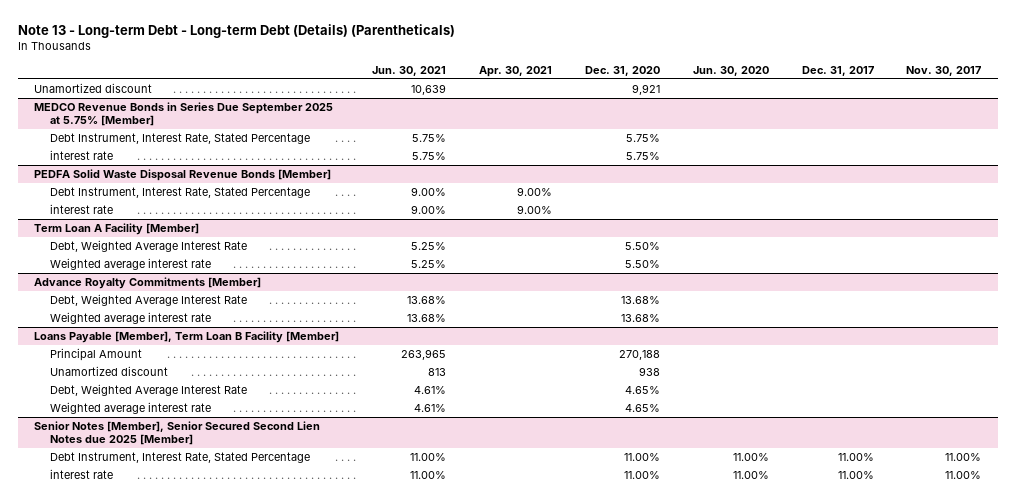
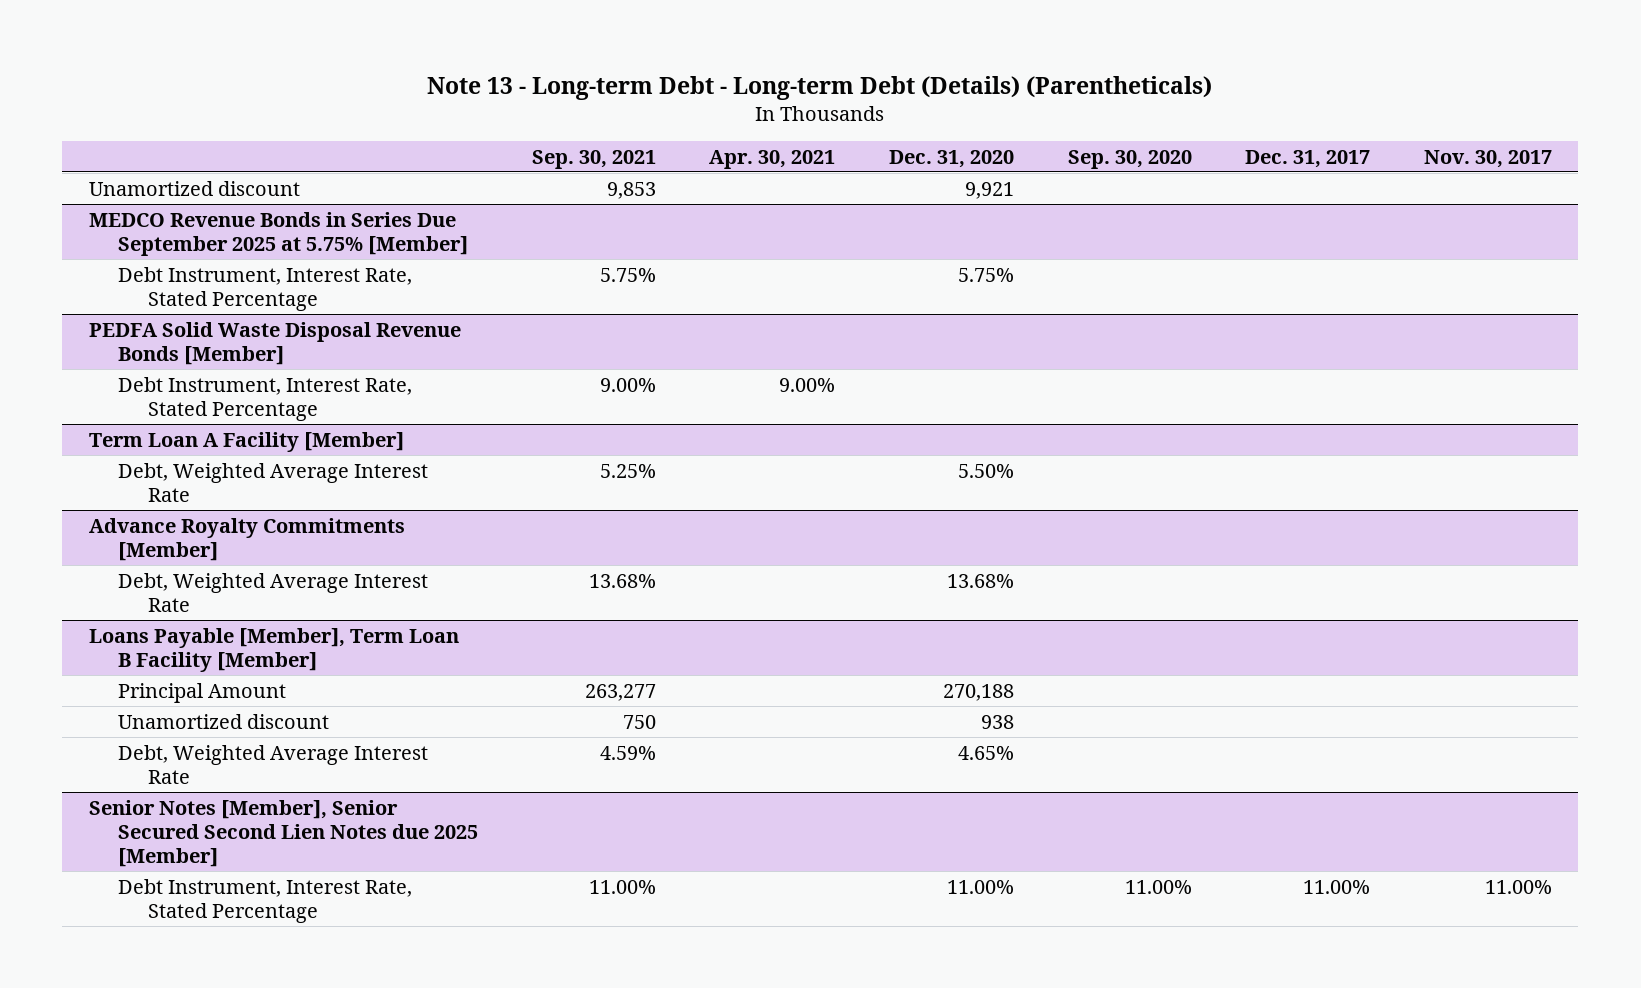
[372,66,447,77] Jun. 30, 2021 -> none
[692,66,769,77] Jun. 30, 2020 -> none
none -> [531,149,656,169] Sep. 30, 2021
none -> [1067,149,1192,169] Sep. 30, 2020
[49,149,113,160] interest rate -> none
[49,203,113,214] interest rate -> none
[49,257,211,270] Weighted average interest rate -> none
[49,311,211,324] Weighted average interest rate -> none
[49,401,211,414] Weighted average interest rate -> none
[49,468,113,479] interest rate -> none

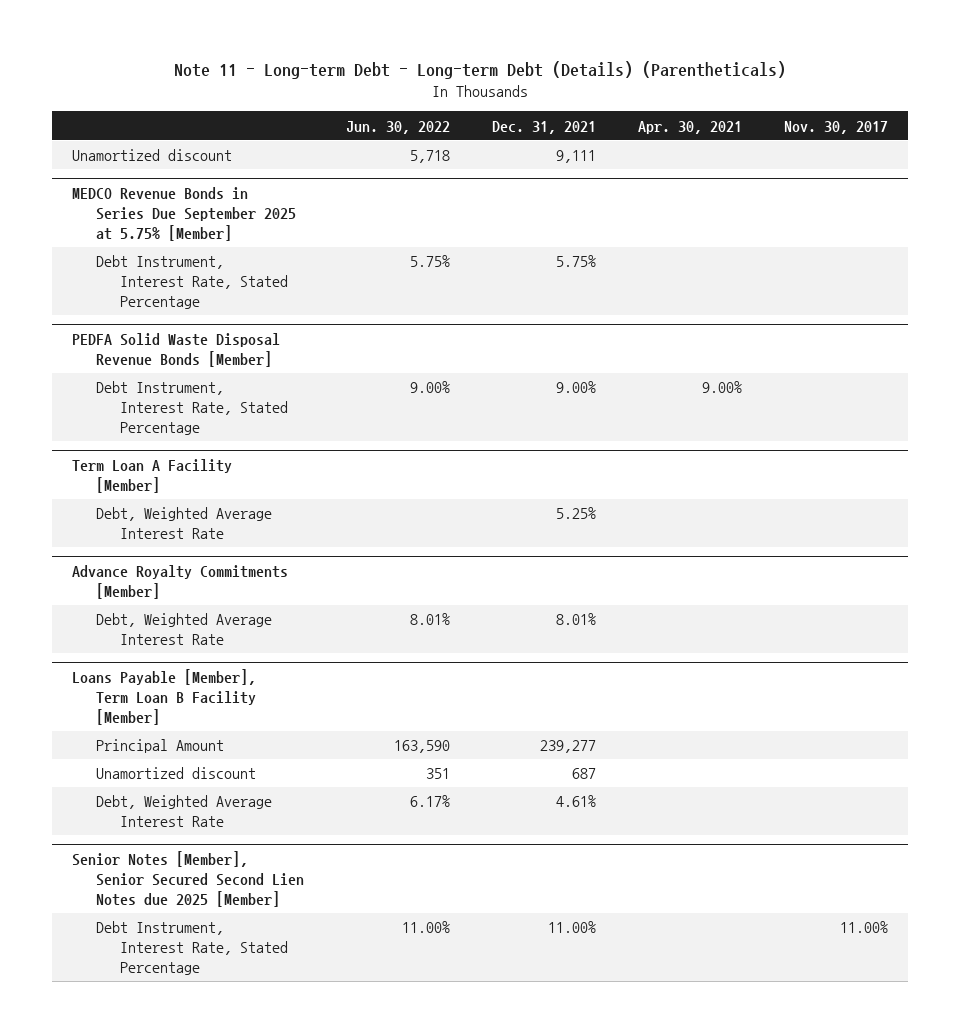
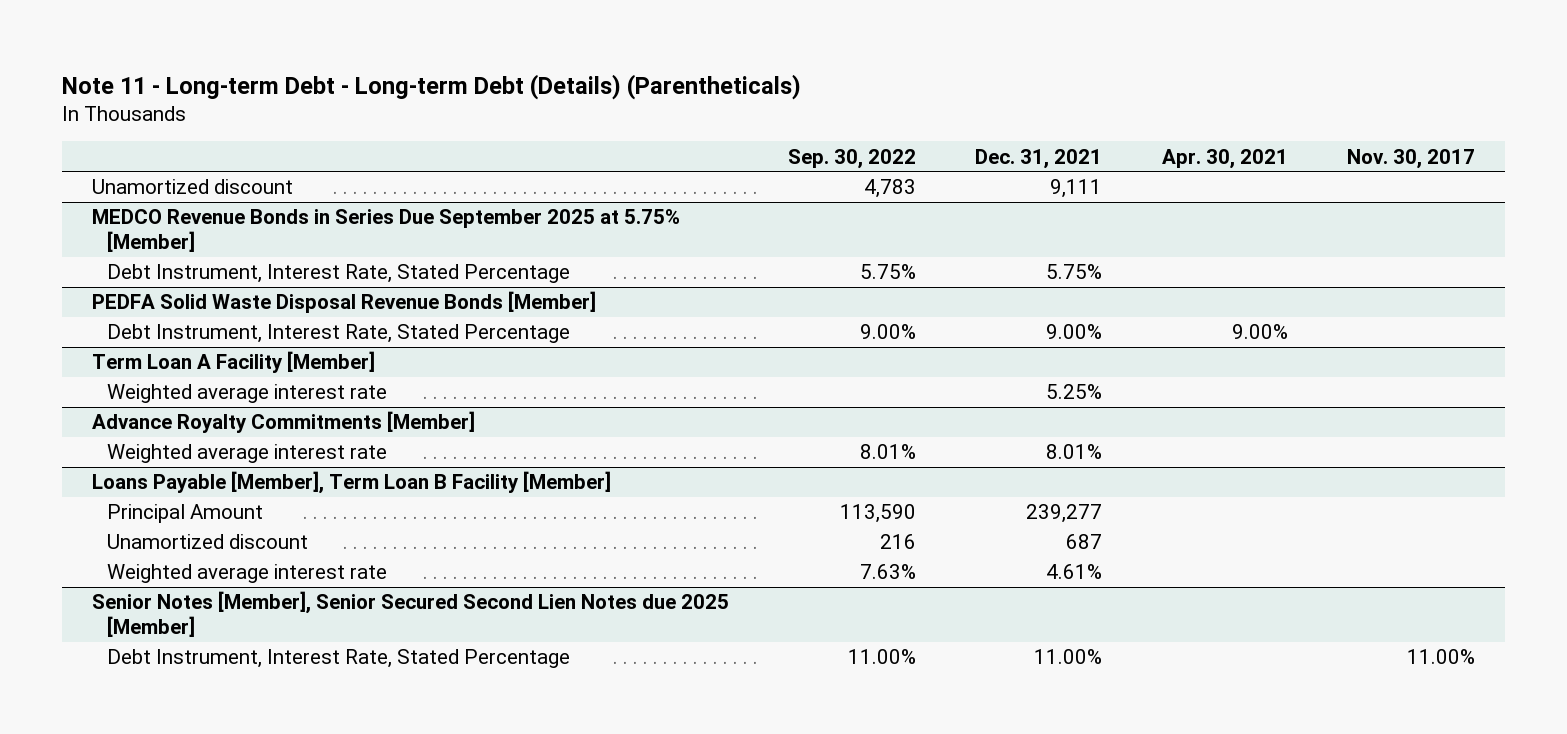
[346,120,451,134] Jun. 30, 2022 -> none
none -> [788,148,917,169] Sep. 30, 2022
[96,507,273,539] Debt, Weighted Average Interest Rate -> [106,384,387,404] Weighted average interest rate
[96,613,273,645] Debt, Weighted Average Interest Rate -> [106,444,387,464] Weighted average interest rate
[96,795,273,827] Debt, Weighted Average Interest Rate -> [106,564,387,584] Weighted average interest rate

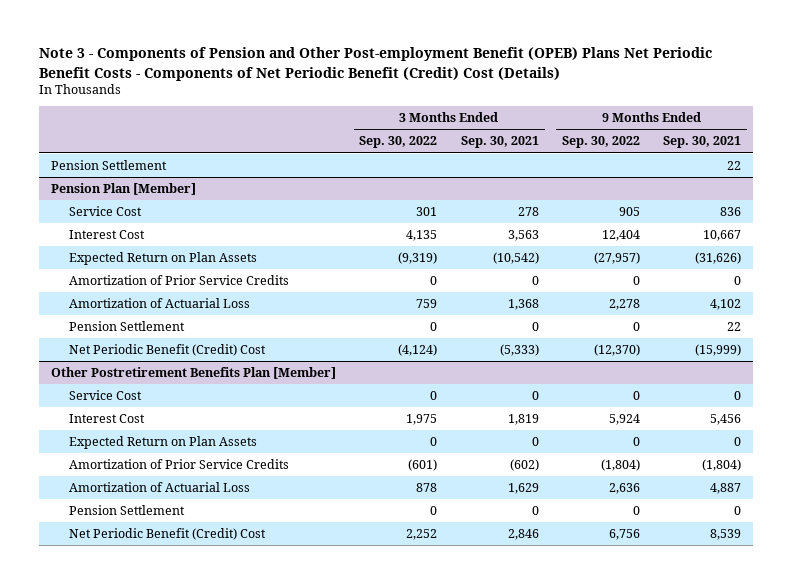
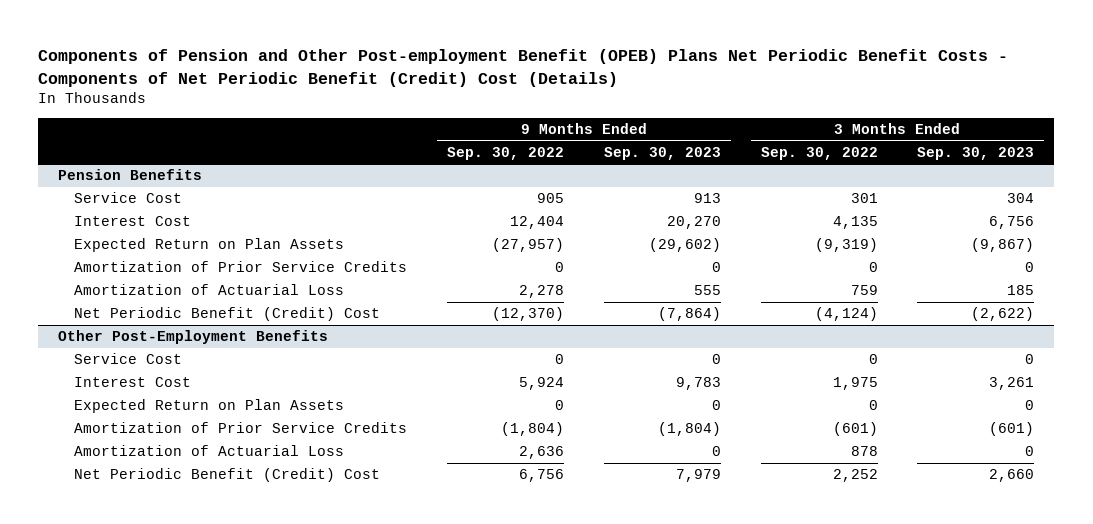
[39,47,713,81] Note 3 - Components of Pension and Other Post-employment Benefit (OPEB) Plans Net Periodic Benefit Costs - Components of Net Periodic Benefit (Credit) Cost (Details) -> [38,48,1009,87] Components of Pension and Other Post-employment Benefit (OPEB) Plans Net Periodic Benefit Costs - Components of Net Periodic Benefit (Credit) Cost (Details)
[460,136,539,149] Sep. 30, 2021 -> none
[663,136,742,149] Sep. 30, 2021 -> none
none -> [603,146,721,160] Sep. 30, 2023
none -> [917,146,1035,160] Sep. 30, 2023
[51,159,168,170] Pension Settlement -> none
[51,182,197,195] Pension Plan [Member] -> [58,169,203,181] Pension Benefits
[69,320,186,331] Pension Settlement -> none
[51,366,337,379] Other Postretirement Benefits Plan [Member] -> [58,330,329,345] Other Post-Employment Benefits
[69,504,186,515] Pension Settlement -> none

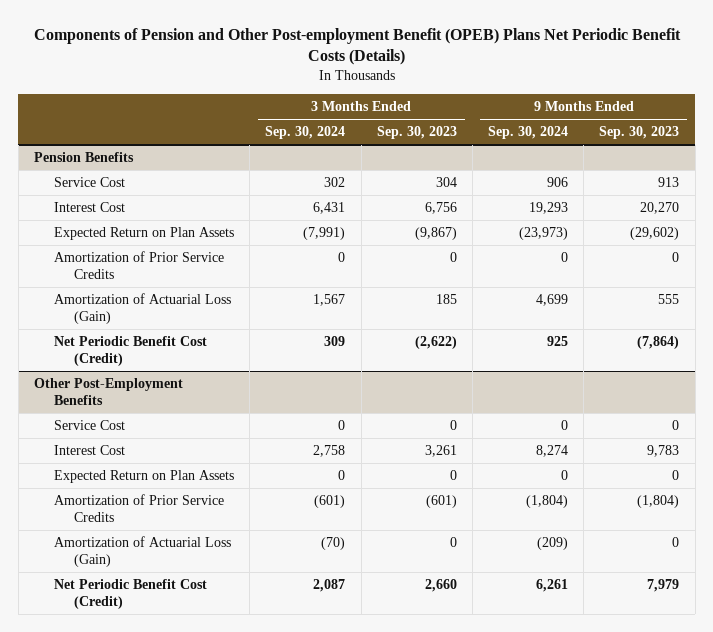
[38,48,1009,87] Components of Pension and Other Post-employment Benefit (OPEB) Plans Net Periodic Benefit Costs - Components of Net Periodic Benefit (Credit) Cost (Details) -> [33,27,681,66] Components of Pension and Other Post-employment Benefit (OPEB) Plans Net Periodic Benefit Costs (Details)
[446,146,564,160] Sep. 30, 2022 -> none
[760,146,878,160] Sep. 30, 2022 -> none
none -> [265,126,346,140] Sep. 30, 2024
none -> [488,126,569,140] Sep. 30, 2024
[73,284,344,296] Amortization of Actuarial Loss -> [54,293,232,324] Amortization of Actuarial Loss (Gain)
[73,307,380,322] Net Periodic Benefit (Credit) Cost -> [54,336,208,366] Net Periodic Benefit Cost (Credit)
[73,445,344,457] Amortization of Actuarial Loss -> [54,536,232,567] Amortization of Actuarial Loss (Gain)
[73,468,380,483] Net Periodic Benefit (Credit) Cost -> [54,579,208,609] Net Periodic Benefit Cost (Credit)

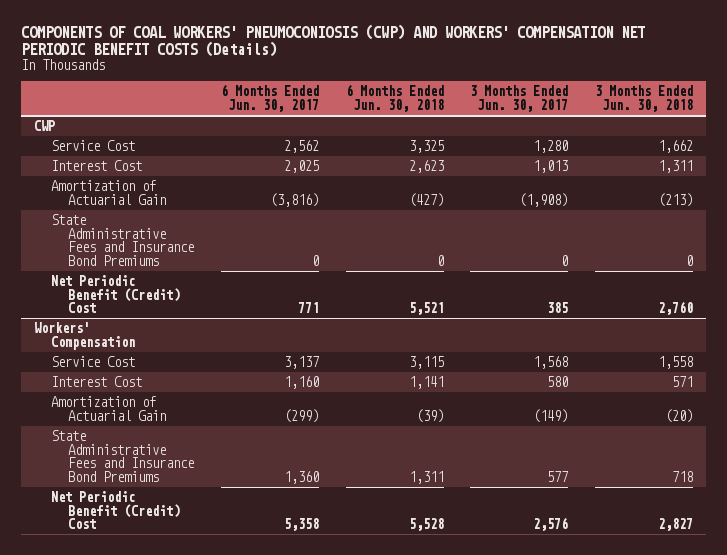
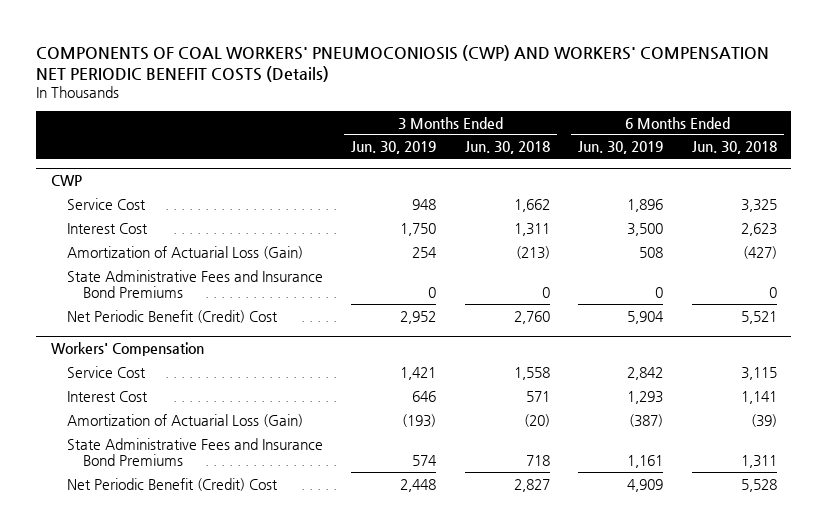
[220,84,319,112] 6 Months Ended Jun. 30, 2017 -> none
[470,85,569,112] 3 Months Ended Jun. 30, 2017 -> none
none -> [351,141,437,155] Jun. 30, 2019
none -> [578,141,664,155] Jun. 30, 2019
[51,180,167,205] Amortization of Actuarial Gain -> [66,245,303,259] Amortization of Actuarial Loss (Gain)
[51,396,167,421] Amortization of Actuarial Gain -> [66,413,303,427] Amortization of Actuarial Loss (Gain)

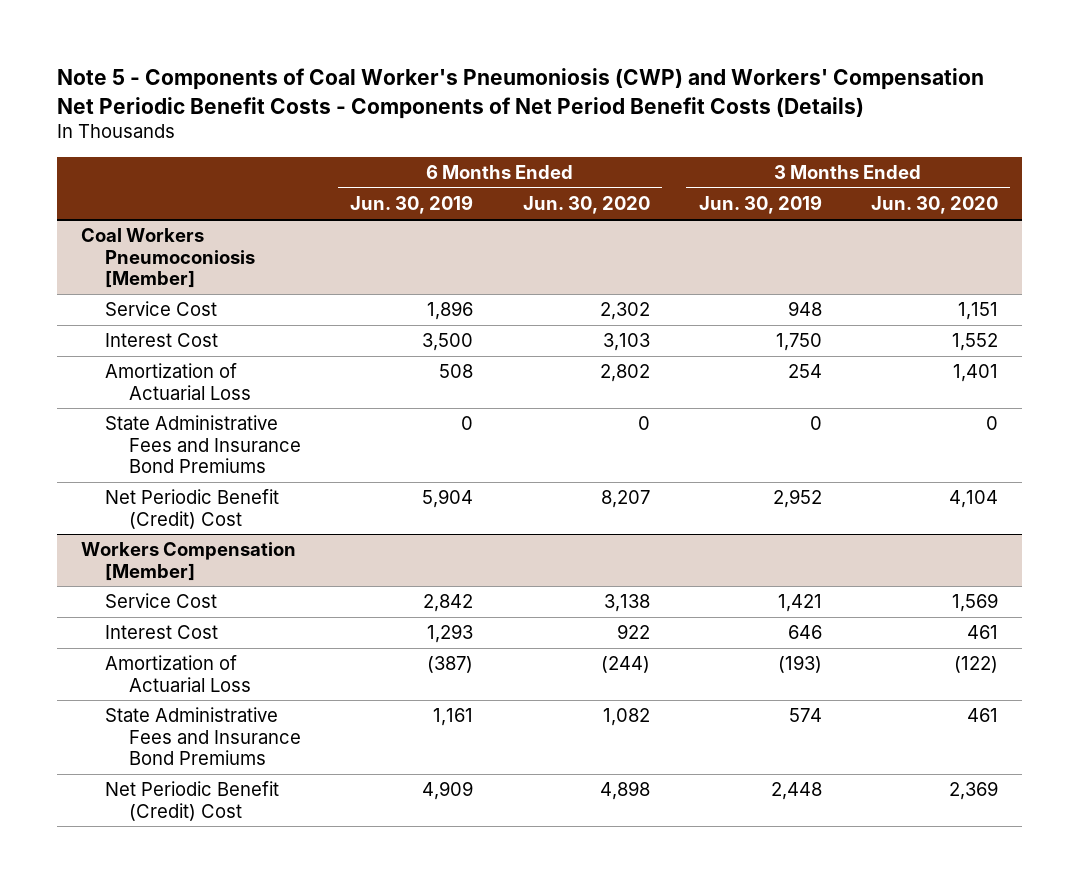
[36,44,770,82] COMPONENTS OF COAL WORKERS' PNEUMOCONIOSIS (CWP) AND WORKERS' COMPENSATION NET PERIODIC BENEFIT COSTS (Details) -> [56,68,984,119] Note 5 - Components of Coal Worker's Pneumoniosis (CWP) and Workers' Compensation Net Periodic Benefit Costs - Components of Net Period Benefit Costs (Details)
[464,141,550,155] Jun. 30, 2018 -> none
[691,141,777,155] Jun. 30, 2018 -> none
none -> [522,196,650,215] Jun. 30, 2020
none -> [870,196,998,215] Jun. 30, 2020
[50,174,82,186] CWP -> [81,228,256,288] Coal Workers Pneumoconiosis [Member]
[66,245,303,259] Amortization of Actuarial Loss (Gain) -> [105,363,252,400] Amortization of Actuarial Loss
[50,341,204,356] Workers' Compensation -> [81,542,297,581] Workers Compensation [Member]
[66,413,303,427] Amortization of Actuarial Loss (Gain) -> [105,655,252,692] Amortization of Actuarial Loss

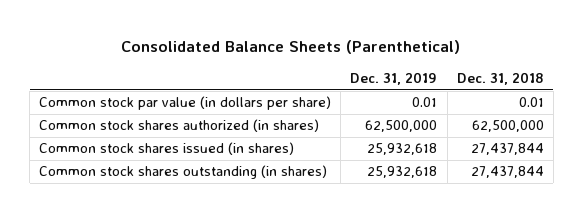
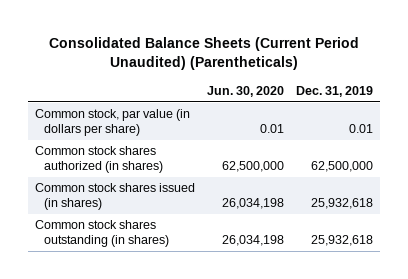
[121,40,461,55] Consolidated Balance Sheets (Parenthetical) -> [48,36,359,70] Consolidated Balance Sheets (Current Period Unaudited) (Parentheticals)
[456,72,544,86] Dec. 31, 2018 -> none
none -> [206,85,284,97] Jun. 30, 2020
[39,96,332,111] Common stock par value (in dollars per share) -> [34,109,190,137] Common stock, par value (in dollars per share)

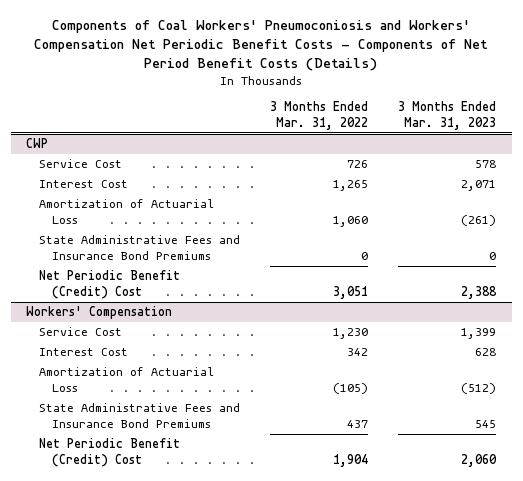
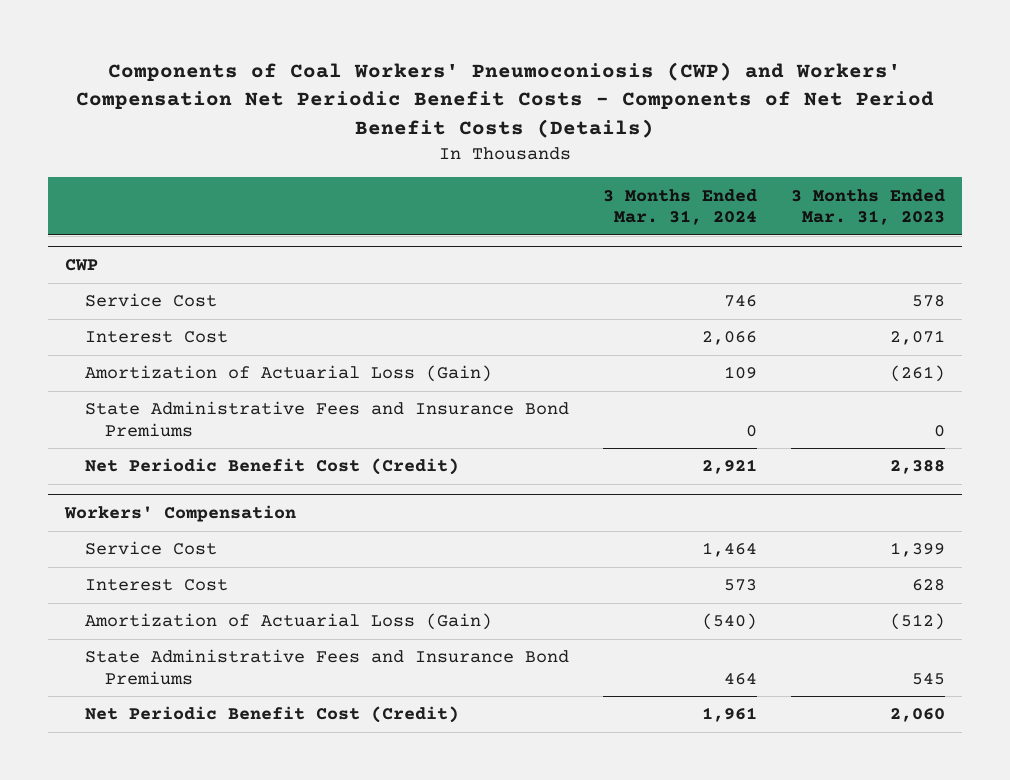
[34,20,489,72] Components of Coal Workers' Pneumoconiosis and Workers' Compensation Net Periodic Benefit Costs - Components of Net Period Benefit Costs (Details) -> [75,61,934,138] Components of Coal Workers' Pneumoconiosis (CWP) and Workers' Compensation Net Periodic Benefit Costs - Components of Net Period Benefit Costs (Details)
[270,101,369,130] 3 Months Ended Mar. 31, 2022 -> none
none -> [602,188,757,225] 3 Months Ended Mar. 31, 2024
[38,199,214,224] Amortization of Actuarial Loss -> [85,365,493,383] Amortization of Actuarial Loss (Gain)
[38,270,180,299] Net Periodic Benefit (Credit) Cost -> [85,458,460,476] Net Periodic Benefit Cost (Credit)
[38,367,214,392] Amortization of Actuarial Loss -> [85,613,493,631] Amortization of Actuarial Loss (Gain)
[38,438,180,467] Net Periodic Benefit (Credit) Cost -> [85,706,460,724] Net Periodic Benefit Cost (Credit)

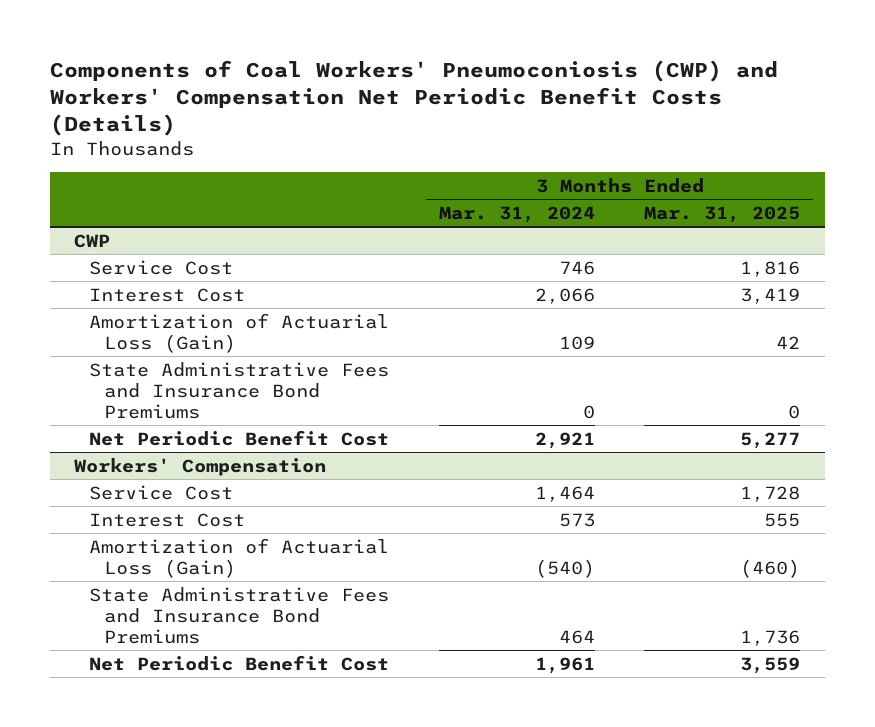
[75,61,934,138] Components of Coal Workers' Pneumoconiosis (CWP) and Workers' Compensation Net Periodic Benefit Costs - Components of Net Period Benefit Costs (Details) -> [49,59,778,137] Components of Coal Workers' Pneumoconiosis (CWP) and Workers' Compensation Net Periodic Benefit Costs (Details)
[790,188,945,225] 3 Months Ended Mar. 31, 2023 -> none
none -> [644,205,801,223] Mar. 31, 2025
[85,458,460,476] Net Periodic Benefit Cost (Credit) -> [89,429,390,446] Net Periodic Benefit Cost
[85,706,460,724] Net Periodic Benefit Cost (Credit) -> [89,654,390,671] Net Periodic Benefit Cost

